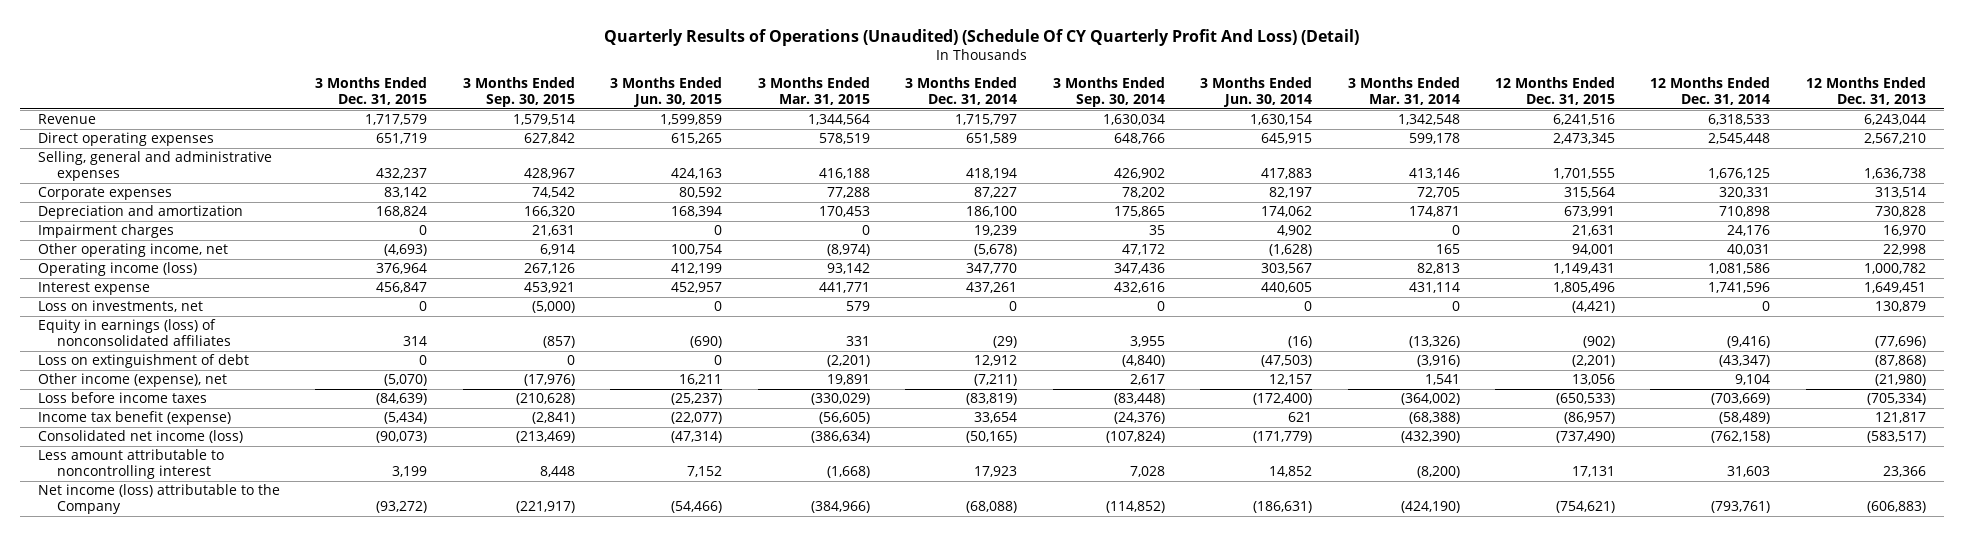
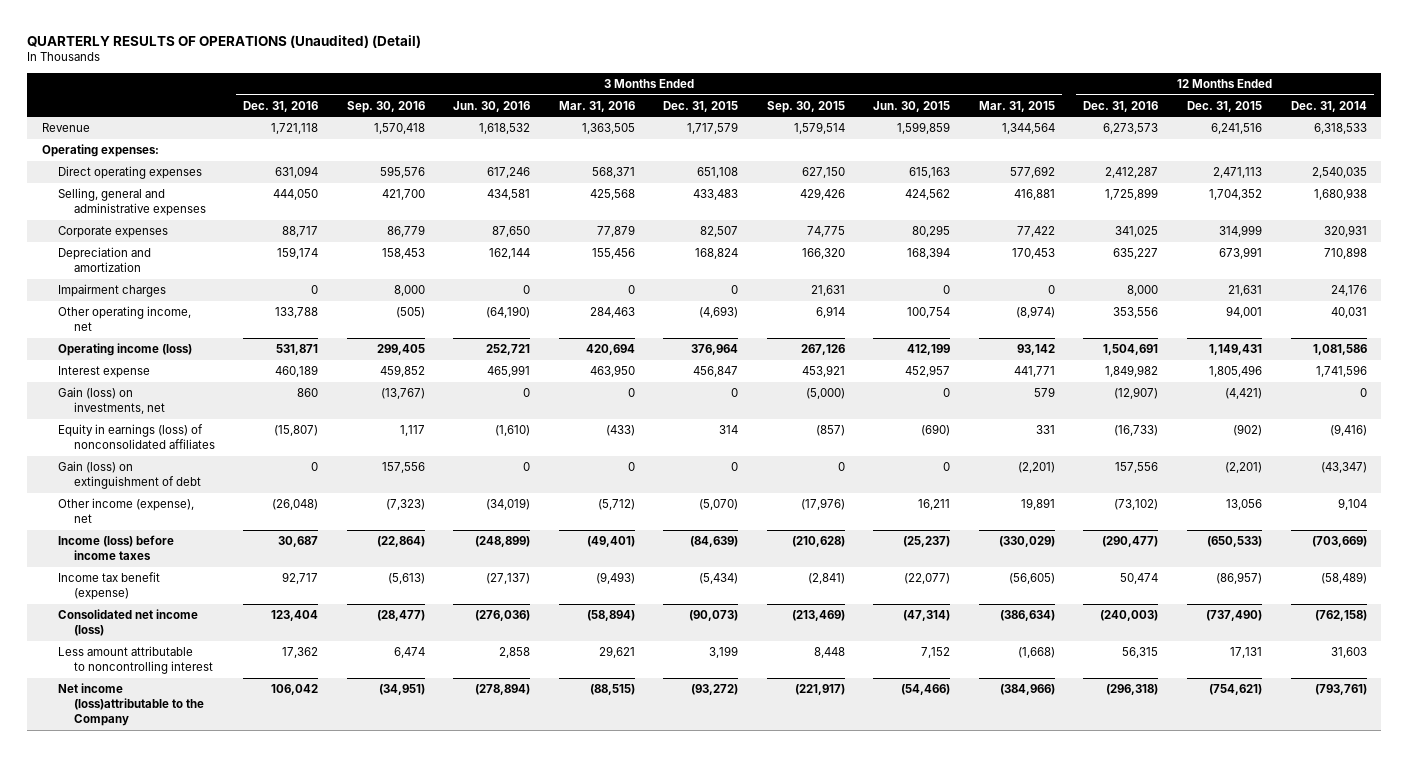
[603,28,1359,46] Quarterly Results of Operations (Unaudited) (Schedule Of CY Quarterly Profit And Loss) (Detail) -> [27,34,422,48] QUARTERLY RESULTS OF OPERATIONS (Unaudited) (Detail)
[905,77,1018,106] 3 Months Ended Dec. 31, 2014 -> none
[1052,77,1165,108] 3 Months Ended Sep. 30, 2014 -> none
[1200,77,1313,108] 3 Months Ended Jun. 30, 2014 -> none
[1347,77,1460,106] 3 Months Ended Mar. 31, 2014 -> none
[1805,77,1926,106] 12 Months Ended Dec. 31, 2013 -> none
none -> [243,100,319,112] Dec. 31, 2016
none -> [346,100,425,113] Sep. 30, 2016
none -> [453,100,531,112] Jun. 30, 2016
none -> [558,100,635,112] Mar. 31, 2016
none -> [1083,100,1159,112] Dec. 31, 2016
none -> [41,144,159,158] Operating expenses:
[376,133,428,145] 651,719 -> [697,167,739,179] 651,108
[523,133,575,145] 627,842 -> [801,167,845,179] 627,150
[671,133,723,145] 615,265 -> [909,167,951,179] 615,163
[818,133,870,145] 578,519 -> [1009,166,1055,179] 577,692
[1553,133,1616,145] 2,473,345 -> [1212,167,1262,179] 2,471,113
[1708,133,1771,145] 2,545,448 -> [1311,167,1367,179] 2,540,035
[376,168,428,180] 432,237 -> [693,189,739,201] 433,483
[523,168,575,180] 428,967 -> [799,188,845,201] 429,426
[671,168,723,180] 424,163 -> [905,189,951,201] 424,562
[818,168,870,180] 416,188 -> [1013,189,1055,201] 416,881
[1553,168,1616,180] 1,701,555 -> [1208,189,1262,201] 1,704,352
[1708,168,1771,180] 1,676,125 -> [1313,188,1367,201] 1,680,938
[384,187,428,199] 83,142 -> [700,226,739,238] 82,507
[531,187,575,199] 74,542 -> [806,226,845,238] 74,775
[679,187,723,199] 80,592 -> [912,225,951,238] 80,295
[826,187,870,199] 77,288 -> [1016,226,1055,238] 77,422
[1564,187,1616,199] 315,564 -> [1218,225,1262,238] 314,999
[1719,187,1771,199] 320,331 -> [1323,225,1367,238] 320,931
[38,300,204,313] Loss on investments, net -> [57,387,165,415] Gain (loss) on investments, net
[38,354,250,369] Loss on extinguishment of debt -> [57,461,201,490] Gain (loss) on extinguishment of debt
[38,392,208,404] Loss before income taxes -> [57,535,174,561] Income (loss) before income taxes
[38,484,281,515] Net income (loss) attributable to the Company -> [57,683,204,727] Net income (loss)attributable to the Company

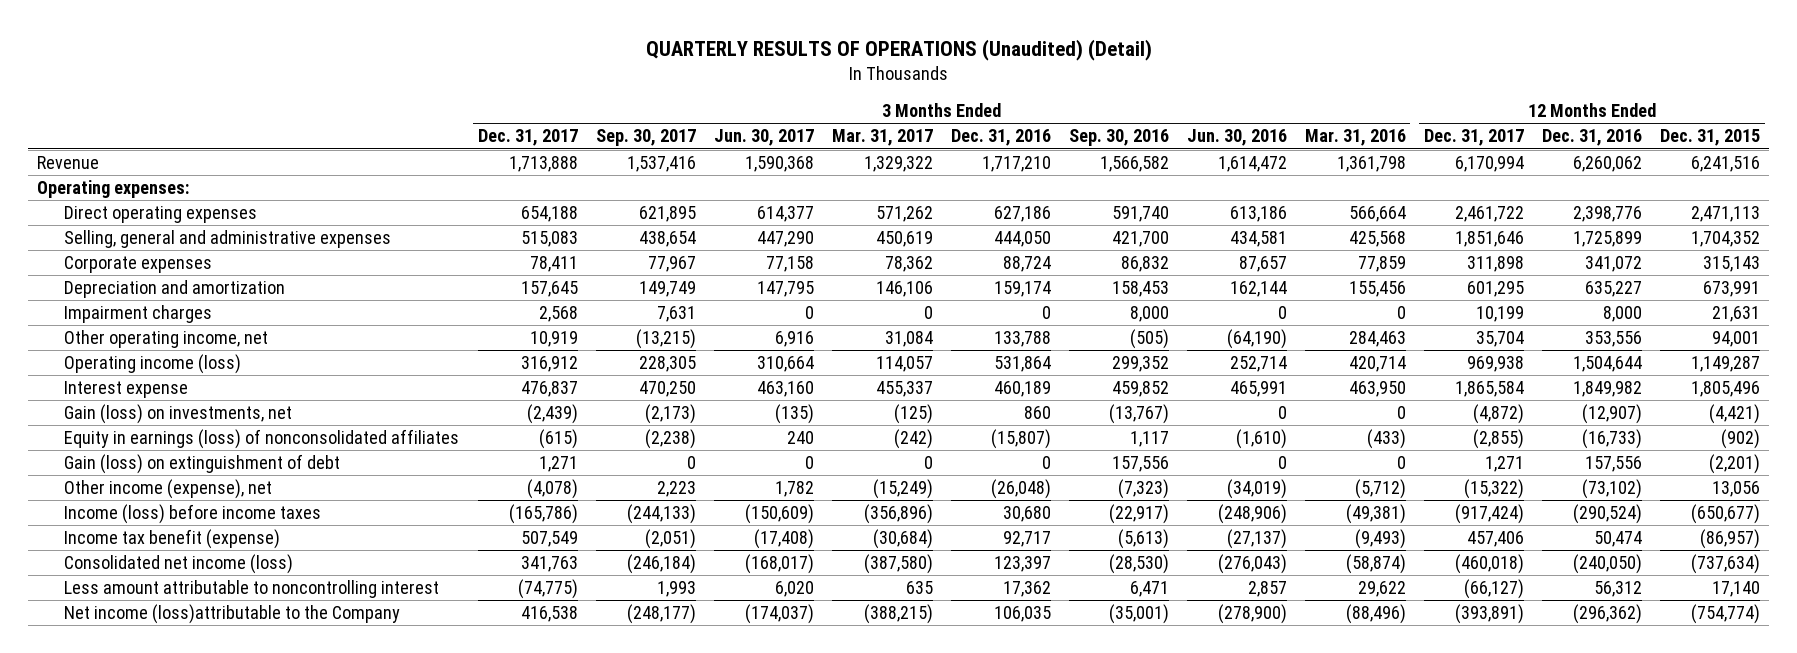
[663,100,739,112] Dec. 31, 2015 -> none
[766,100,845,113] Sep. 30, 2015 -> none
[873,100,951,112] Jun. 30, 2015 -> none
[978,100,1055,112] Mar. 31, 2015 -> none
[1290,100,1367,112] Dec. 31, 2014 -> none
none -> [477,129,578,147] Dec. 31, 2017
none -> [595,129,696,147] Sep. 30, 2017
none -> [713,129,814,147] Jun. 30, 2017
none -> [831,129,933,147] Mar. 31, 2017
none -> [1423,129,1524,147] Dec. 31, 2017
[271,123,319,135] 1,721,118 -> [981,156,1051,173] 1,717,210
[373,123,425,135] 1,570,418 -> [1099,156,1169,173] 1,566,582
[479,123,531,135] 1,618,532 -> [1217,156,1287,173] 1,614,472
[581,123,635,135] 1,363,505 -> [1336,156,1406,173] 1,361,798
[1103,123,1159,135] 6,273,573 -> [1573,156,1643,173] 6,260,062
[275,166,319,179] 631,094 -> [993,206,1051,223] 627,186
[379,166,425,179] 595,576 -> [1111,206,1169,223] 591,740
[487,167,531,179] 617,246 -> [1229,206,1287,223] 613,186
[591,167,635,179] 568,371 -> [1348,206,1406,223] 566,664
[1105,167,1159,179] 2,412,287 -> [1573,206,1643,223] 2,398,776
[282,226,319,238] 88,717 -> [1002,256,1051,273] 88,724
[386,225,425,238] 86,779 -> [1120,256,1169,273] 86,832
[492,226,531,238] 87,650 -> [1238,256,1287,273] 87,657
[596,225,635,238] 77,879 -> [1357,256,1406,273] 77,859
[1115,226,1159,238] 341,025 -> [1585,256,1643,273] 341,072
[1218,225,1262,238] 314,999 -> [1703,256,1761,273] 315,143
[276,344,319,356] 531,871 -> [993,356,1051,373] 531,864
[376,344,425,356] 299,405 -> [1111,356,1169,373] 299,352
[486,344,531,356] 252,721 -> [1229,356,1287,373] 252,714
[585,344,635,356] 420,694 -> [1348,356,1406,373] 420,714
[1103,344,1159,356] 1,504,691 -> [1573,356,1643,373] 1,504,644
[1208,344,1262,356] 1,149,431 -> [1691,356,1761,373] 1,149,287
[278,536,319,548] 30,687 -> [1002,506,1051,523] 30,680
[376,536,425,548] (22,864) -> [1108,504,1169,525] (22,917)
[475,536,531,548] (248,899) -> [1217,504,1287,525] (248,906)
[586,536,635,548] (49,401) -> [1345,504,1406,525] (49,381)
[1102,536,1159,548] (290,477) -> [1573,504,1643,525] (290,524)
[1206,536,1262,548] (650,533) -> [1691,504,1761,525] (650,677)
[271,610,319,622] 123,404 -> [993,556,1051,573] 123,397
[376,610,425,622] (28,477) -> [1108,554,1169,575] (28,530)
[475,610,531,622] (276,036) -> [1217,554,1287,575] (276,043)
[586,610,635,622] (58,894) -> [1345,554,1406,575] (58,874)
[1100,610,1159,622] (240,003) -> [1573,554,1643,575] (240,050)
[1205,610,1262,622] (737,490) -> [1691,554,1761,575] (737,634)
[393,647,425,659] 6,474 -> [1129,581,1169,598] 6,471
[499,647,531,659] 2,858 -> [1247,581,1287,598] 2,857
[598,646,635,659] 29,621 -> [1357,581,1406,598] 29,622
[1122,647,1159,659] 56,315 -> [1594,581,1643,598] 56,312
[1229,647,1262,659] 17,131 -> [1712,581,1761,598] 17,140
[271,684,319,696] 106,042 -> [993,606,1051,623] 106,035
[378,684,425,696] (34,951) -> [1108,604,1169,625] (35,001)
[475,684,531,696] (278,894) -> [1217,604,1287,625] (278,900)
[589,684,635,696] (88,515) -> [1345,604,1406,625] (88,496)
[1106,684,1159,696] (296,318) -> [1573,604,1643,625] (296,362)
[1208,684,1262,696] (754,621) -> [1691,604,1761,625] (754,774)

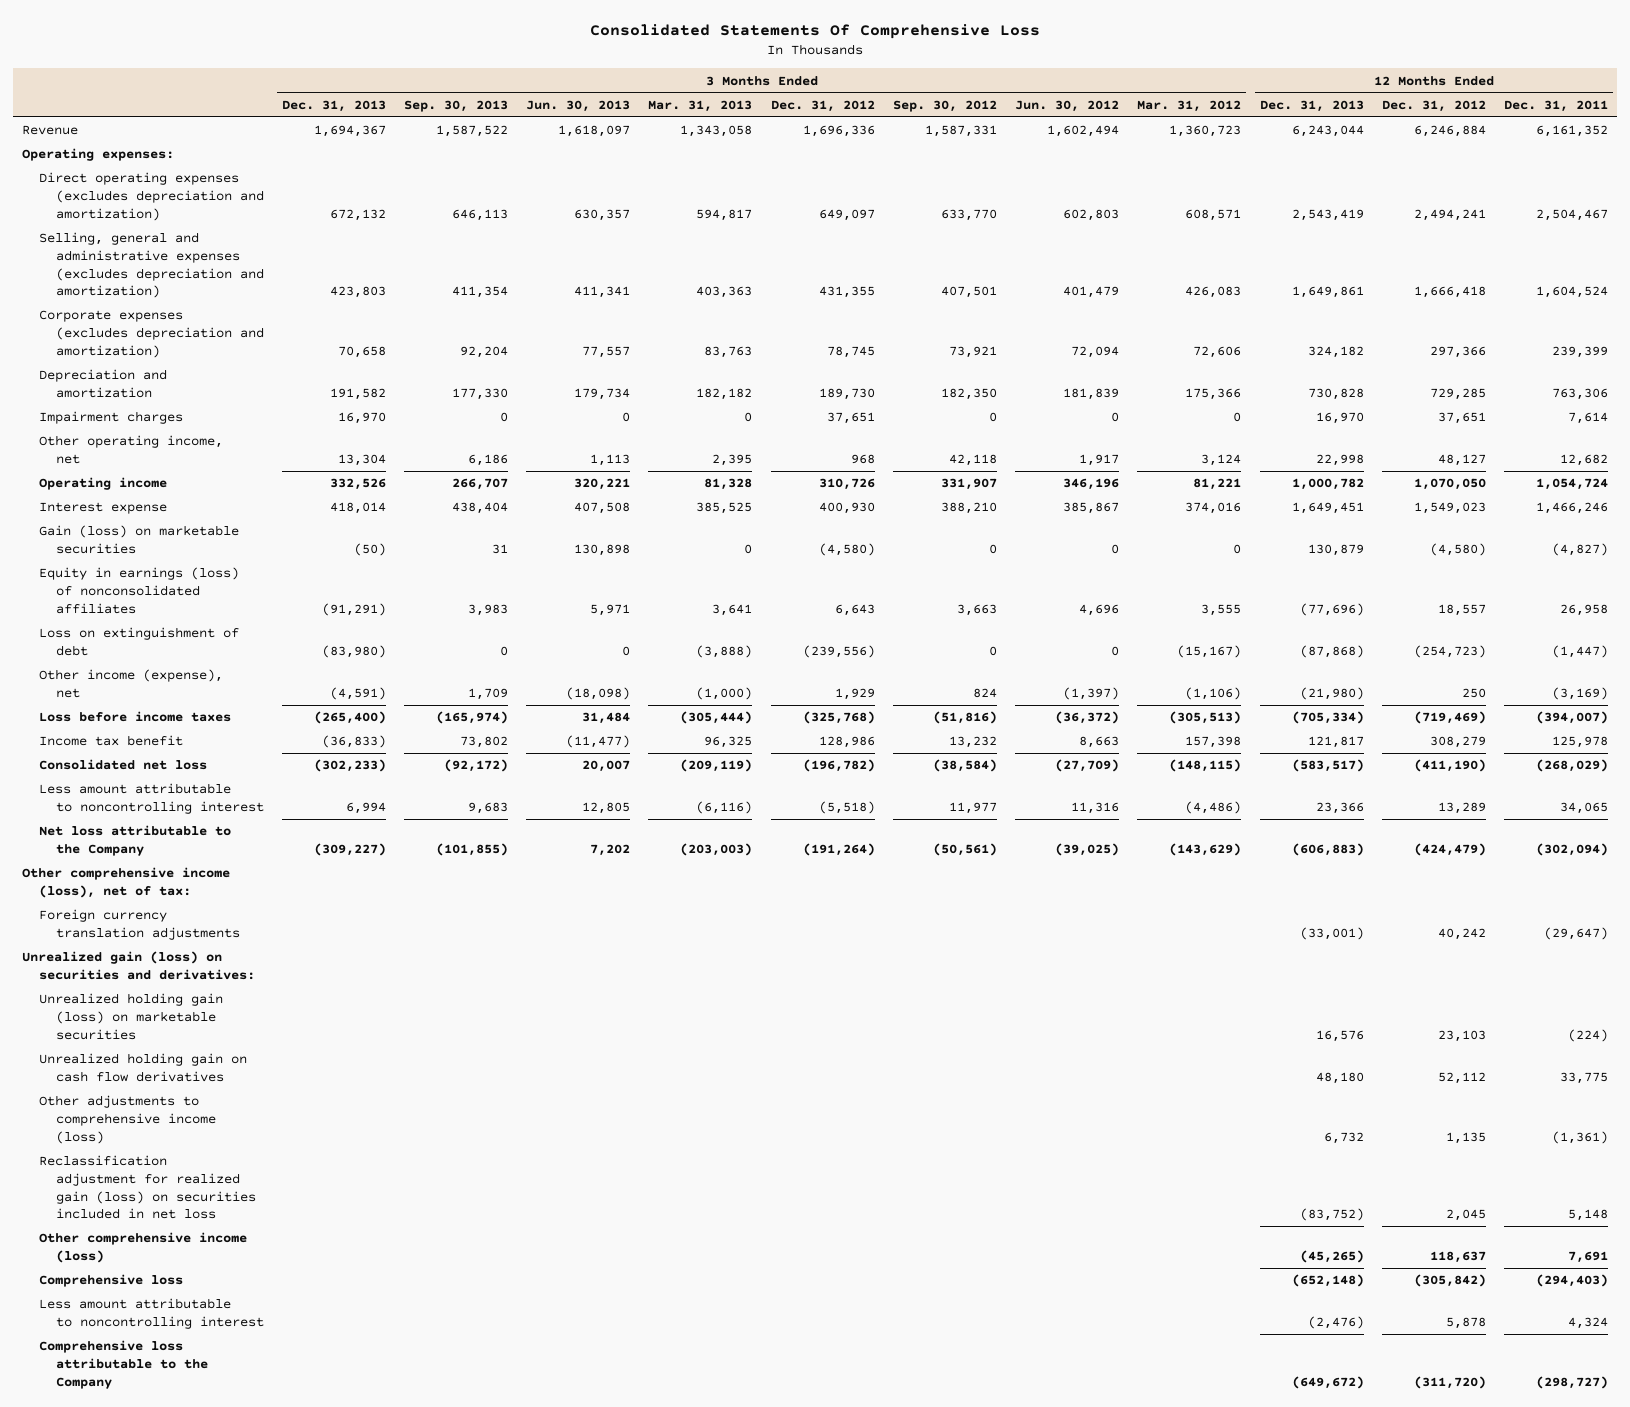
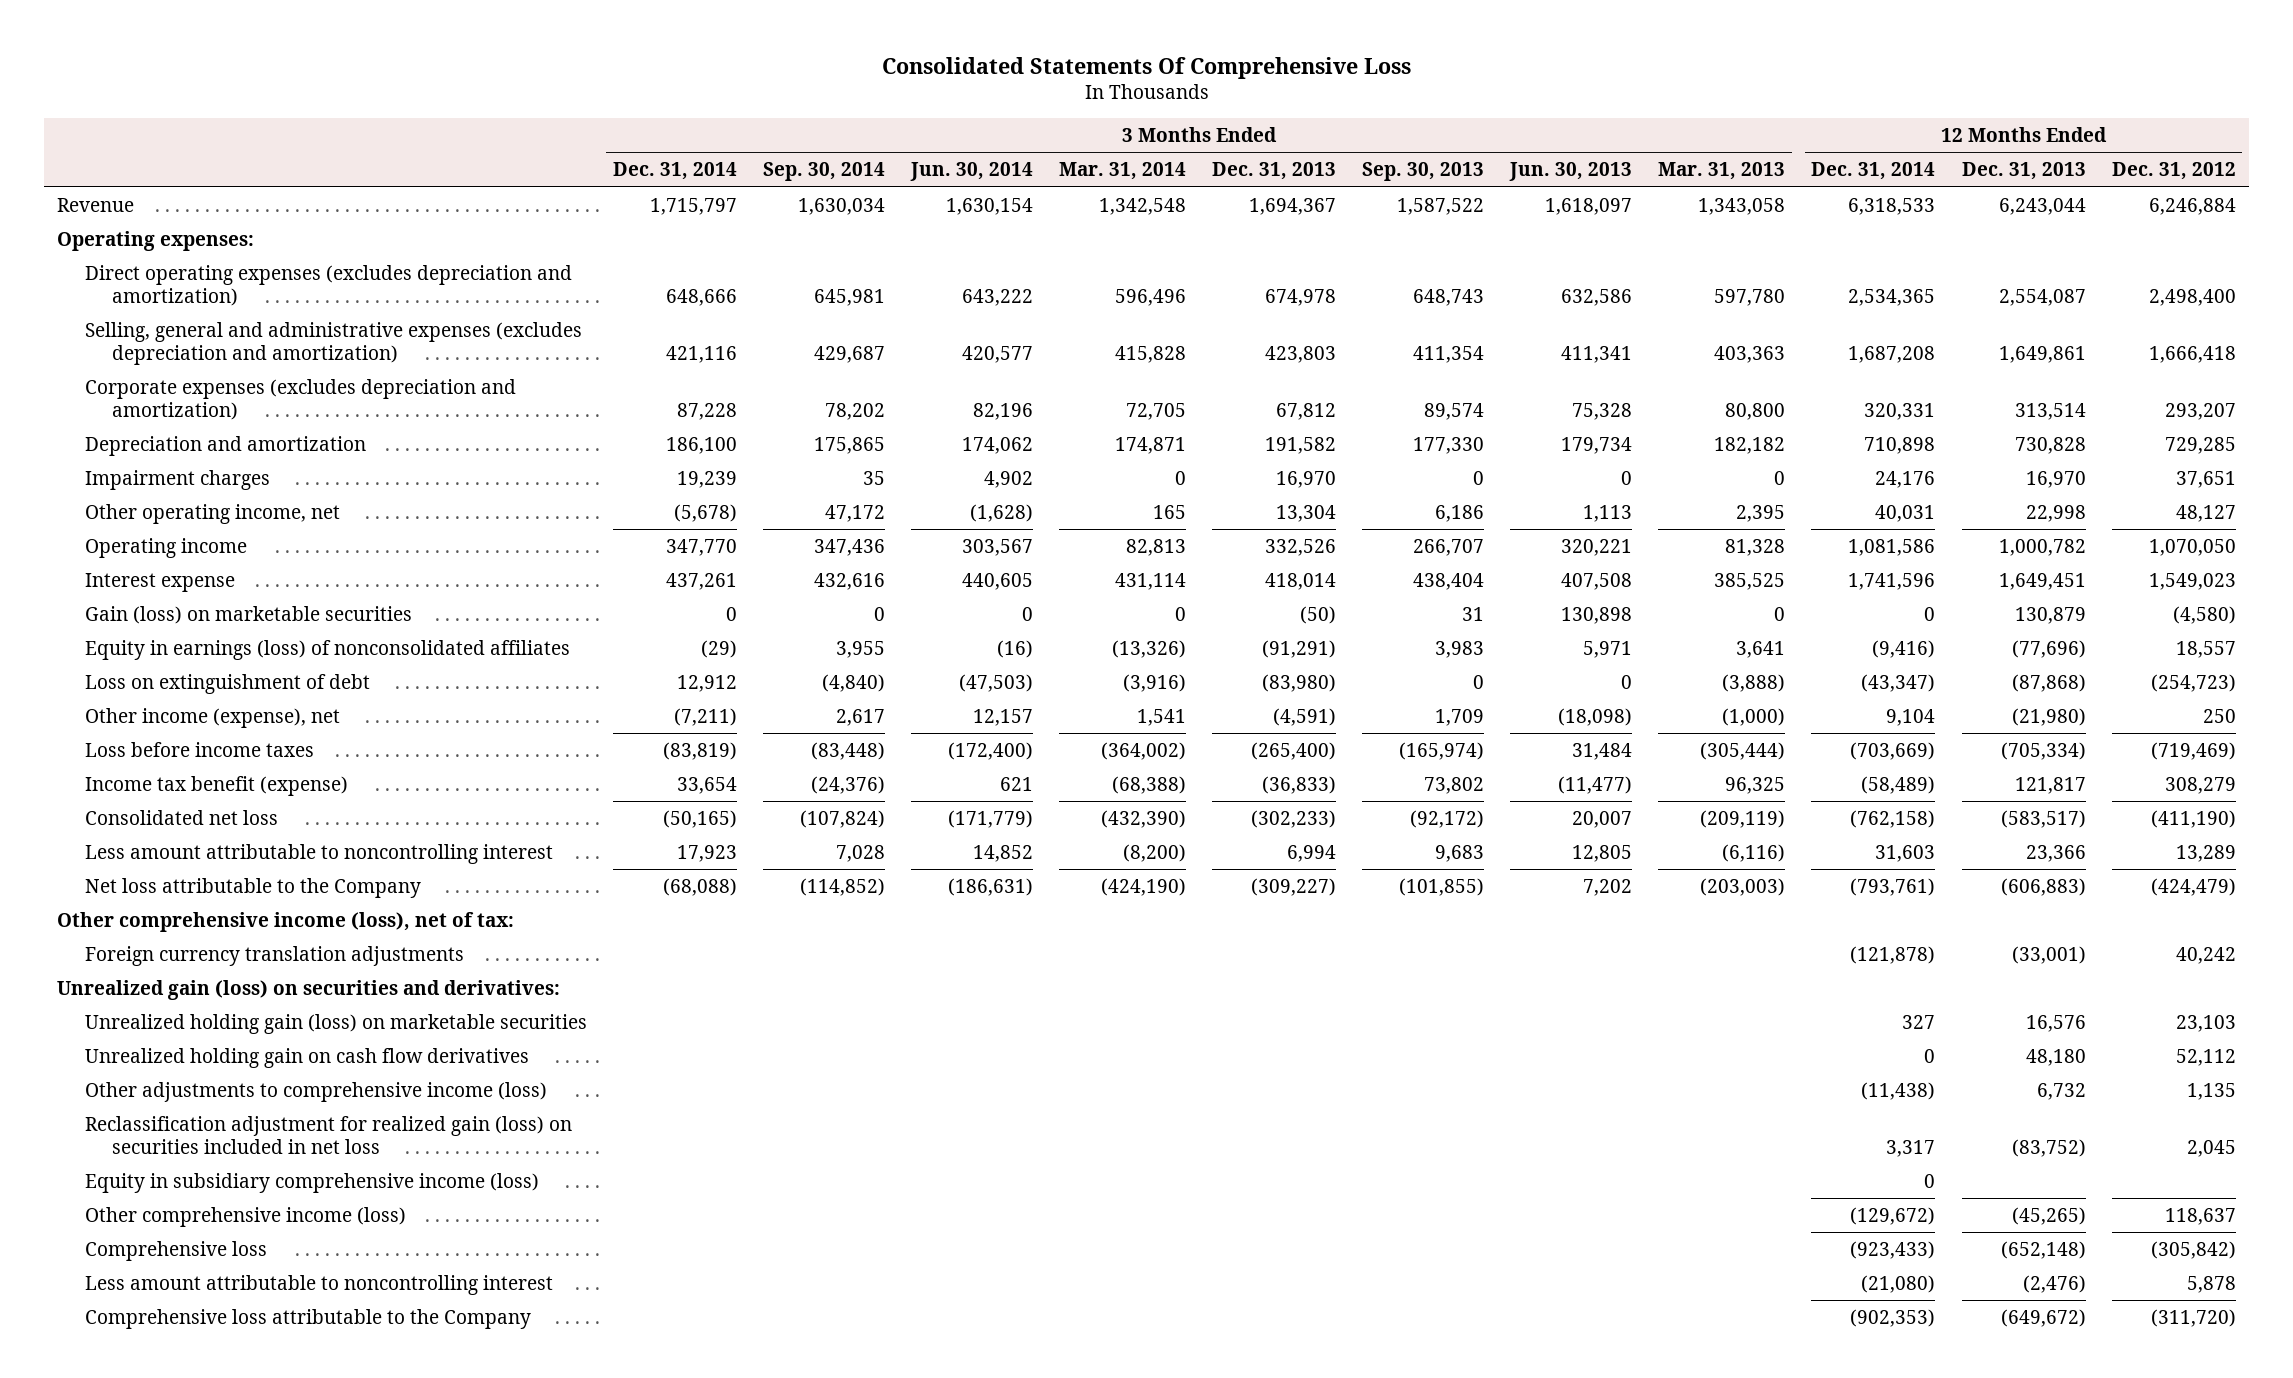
[770,100,875,113] Dec. 31, 2012 -> none
[892,100,997,113] Sep. 30, 2012 -> none
[1015,100,1120,113] Jun. 30, 2012 -> none
[1137,100,1242,113] Mar. 31, 2012 -> none
[1504,100,1609,113] Dec. 31, 2011 -> none
none -> [612,162,737,181] Dec. 31, 2014
none -> [762,162,885,182] Sep. 30, 2014
none -> [910,162,1034,182] Jun. 30, 2014
none -> [1059,162,1187,181] Mar. 31, 2014
none -> [1811,162,1936,181] Dec. 31, 2014
[329,208,386,221] 672,132 -> [1265,288,1337,306] 674,978
[451,208,508,221] 646,113 -> [1413,288,1485,306] 648,743
[574,208,631,221] 630,357 -> [1561,288,1633,306] 632,586
[696,208,753,221] 594,817 -> [1714,288,1786,306] 597,780
[1291,208,1364,221] 2,543,419 -> [1998,288,2086,306] 2,554,087
[1413,208,1486,221] 2,494,241 -> [2148,288,2236,306] 2,498,400
[337,345,386,358] 70,658 -> [1276,402,1337,420] 67,812
[459,345,508,358] 92,204 -> [1424,402,1485,420] 89,574
[582,345,631,358] 77,557 -> [1572,402,1633,420] 75,328
[704,345,753,358] 83,763 -> [1725,402,1786,420] 80,800
[1307,345,1364,358] 324,182 -> [2014,402,2086,420] 313,514
[1429,345,1486,358] 297,366 -> [2164,402,2236,420] 293,207
[38,735,183,747] Income tax benefit -> [84,776,348,797] Income tax benefit (expense)
none -> [84,1173,539,1194] Equity in subsidiary comprehensive income (loss)

